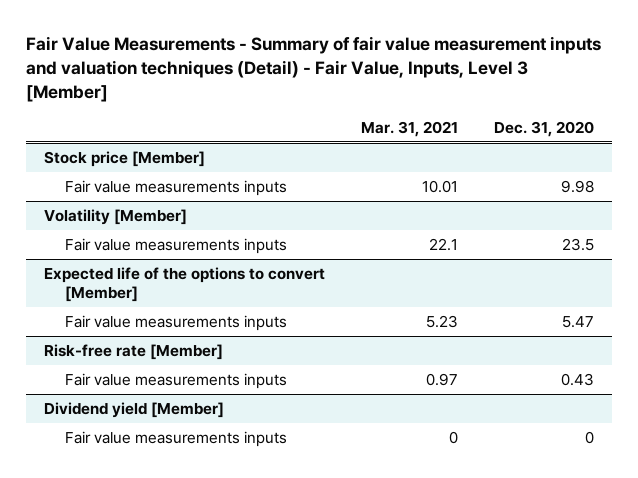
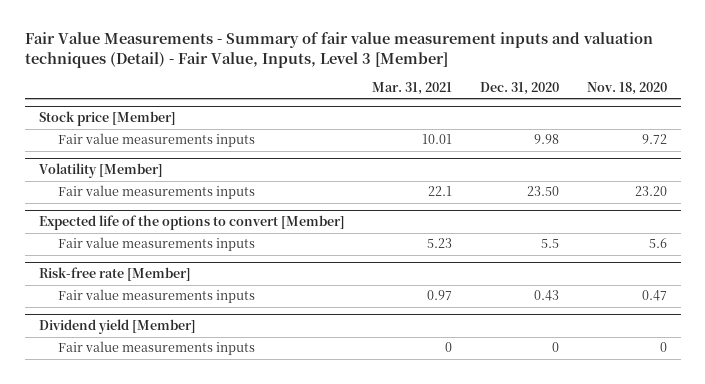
none -> [586,81,667,95] Nov. 18, 2020
[561,237,594,251] 23.5 -> [527,186,560,197] 23.50
[561,315,594,328] 5.47 -> [541,239,560,249] 5.5

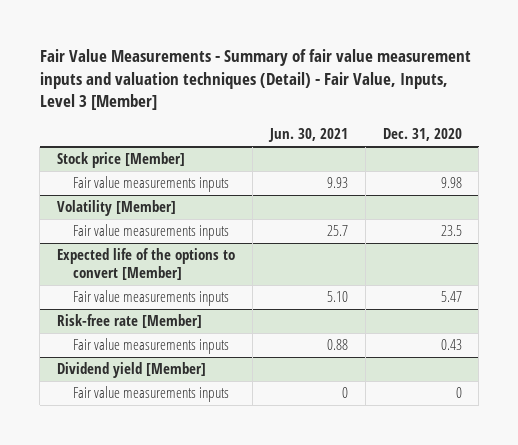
[372,81,453,95] Mar. 31, 2021 -> none
[586,81,667,95] Nov. 18, 2020 -> none
none -> [267,128,348,143] Jun. 30, 2021
[527,186,560,197] 23.50 -> [440,225,462,237] 23.5
[541,239,560,249] 5.5 -> [440,291,462,303] 5.47

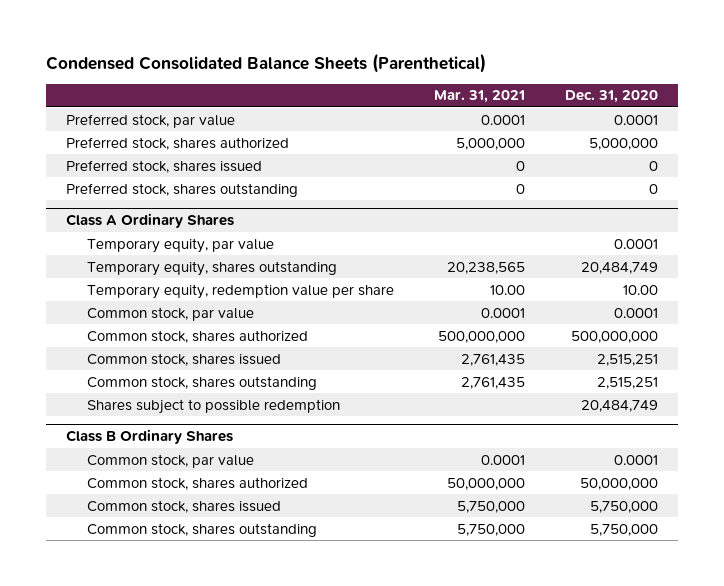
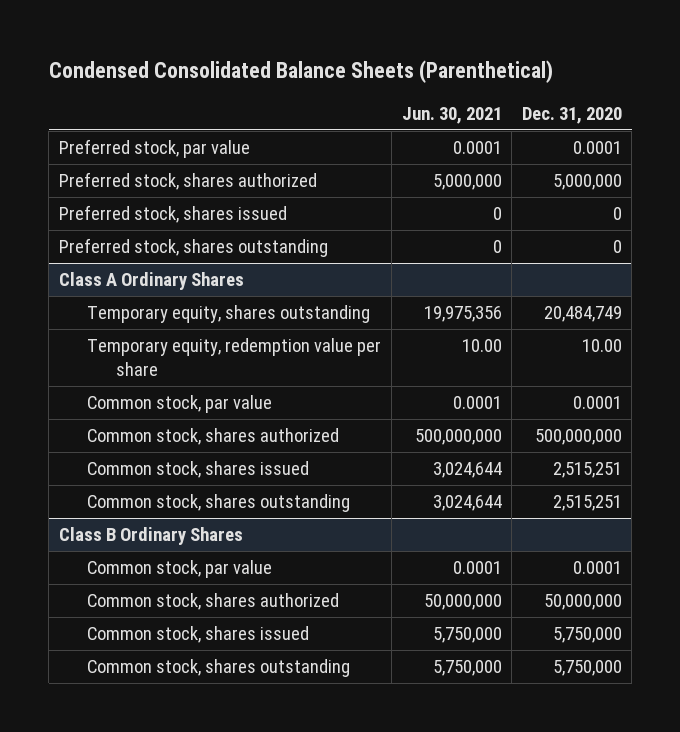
[434,90,526,104] Mar. 31, 2021 -> none
none -> [401,106,502,124] Jun. 30, 2021
[87,237,275,253] Temporary equity, par value -> none
[87,398,341,414] Shares subject to possible redemption -> none

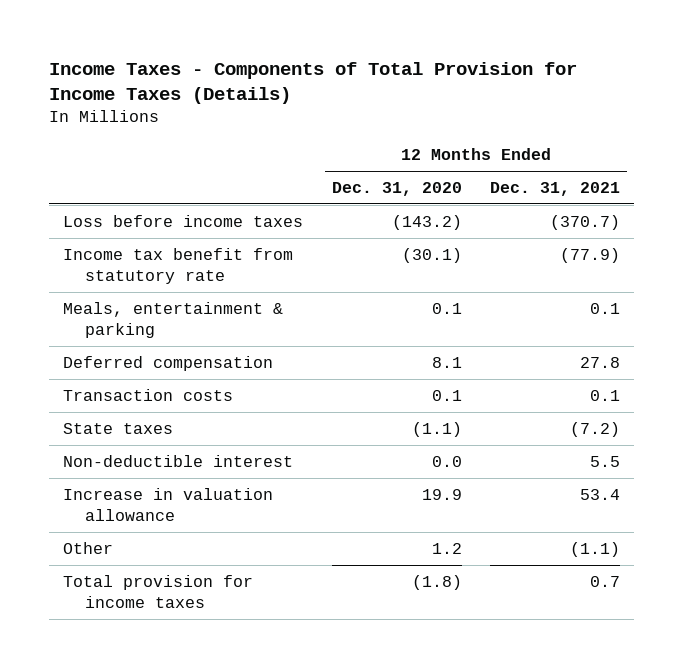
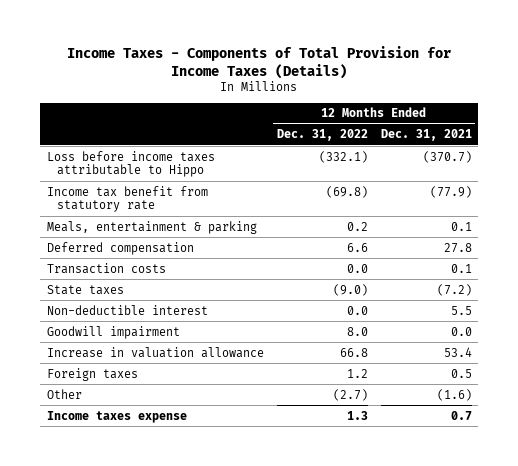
[331,181,462,196] Dec. 31, 2020 -> none
none -> [276,129,368,142] Dec. 31, 2022
[63,214,304,227] Loss before income taxes -> [46,150,215,178] Loss before income taxes attributable to Hippo
none -> [46,325,180,339] Goodwill impairment
none -> [46,367,138,381] Foreign taxes
[570,541,621,557] (1.1) -> [436,388,472,401] (1.6)
[63,574,254,608] Total provision for income taxes -> [46,410,187,423] Income taxes expense

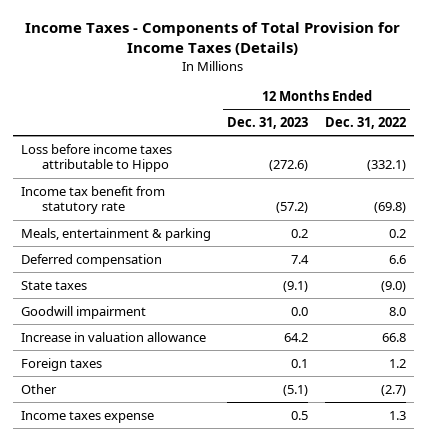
[380,129,472,142] Dec. 31, 2021 -> none
none -> [227,117,309,130] Dec. 31, 2023
[46,262,166,274] Transaction costs -> none
[46,304,208,315] Non-deductible interest -> none

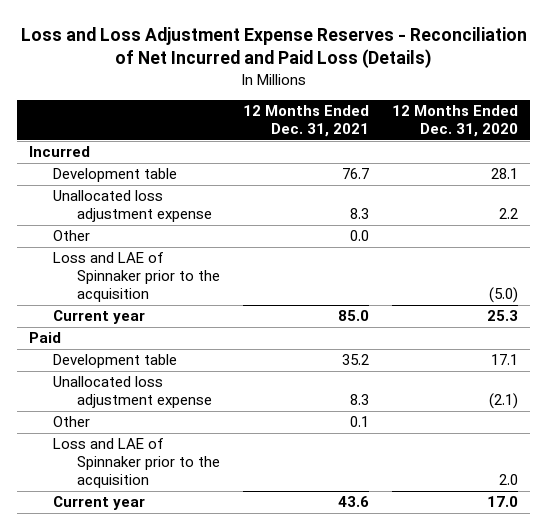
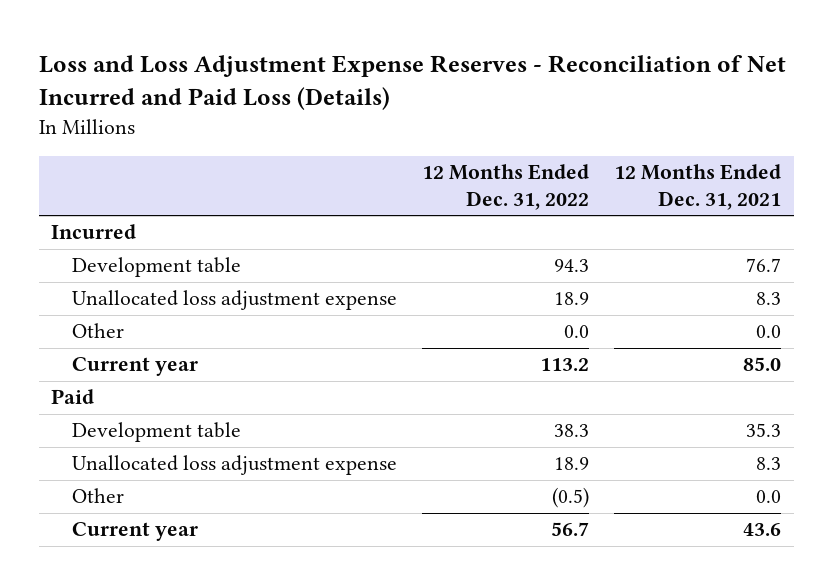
[392,105,519,137] 12 Months Ended Dec. 31, 2020 -> none
none -> [421,164,589,211] 12 Months Ended Dec. 31, 2022
[53,252,220,303] Loss and LAE of Spinnaker prior to the acquisition -> none
[342,354,370,366] 35.2 -> [746,423,782,438] 35.3
[53,438,220,489] Loss and LAE of Spinnaker prior to the acquisition -> none
[350,416,370,428] 0.1 -> [756,490,782,504] 0.0

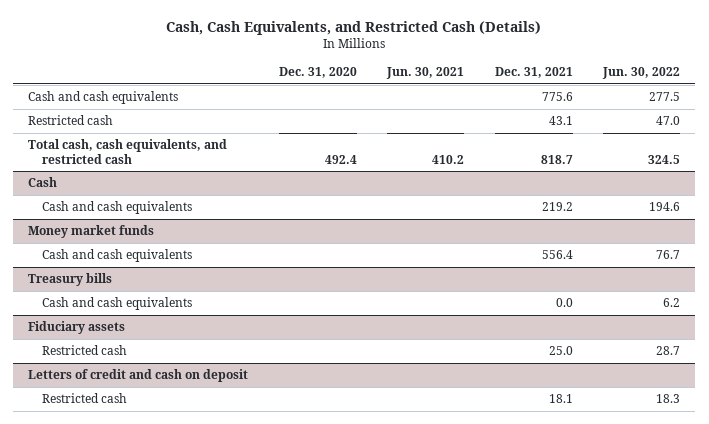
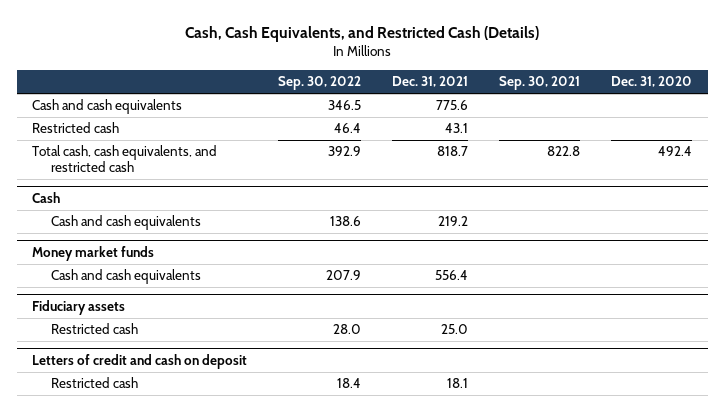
[386,67,465,80] Jun. 30, 2021 -> none
[602,67,681,80] Jun. 30, 2022 -> none
none -> [278,76,362,91] Sep. 30, 2022
none -> [499,76,581,91] Sep. 30, 2021
[28,273,113,287] Treasury bills -> none
[42,297,193,311] Cash and cash equivalents -> none

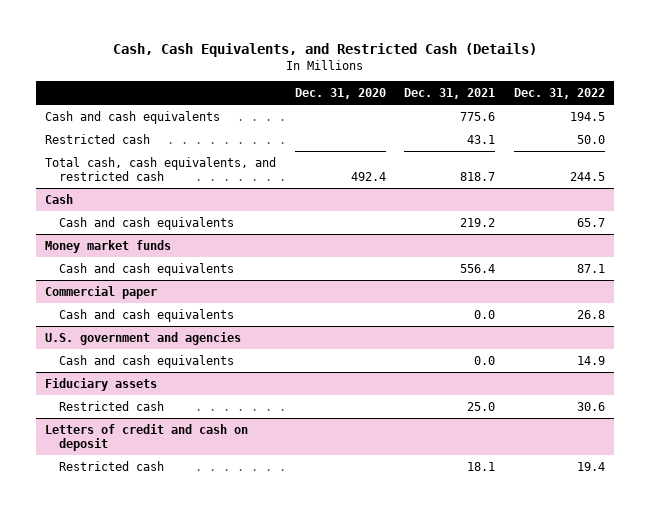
[278,76,362,91] Sep. 30, 2022 -> none
[499,76,581,91] Sep. 30, 2021 -> none
none -> [514,88,606,100] Dec. 31, 2022
none -> [45,285,158,299] Commercial paper
none -> [59,308,235,322] Cash and cash equivalents
none -> [45,331,242,345] U.S. government and agencies
none -> [59,354,235,368] Cash and cash equivalents

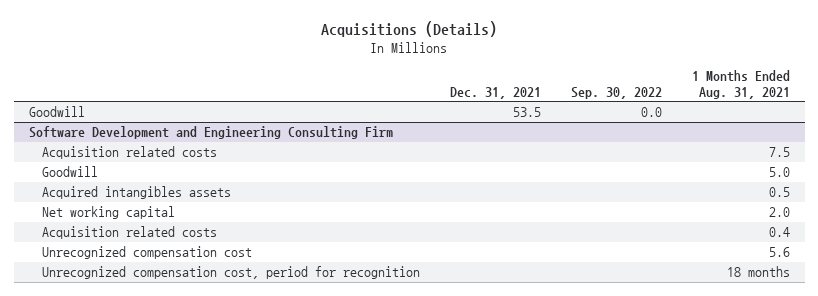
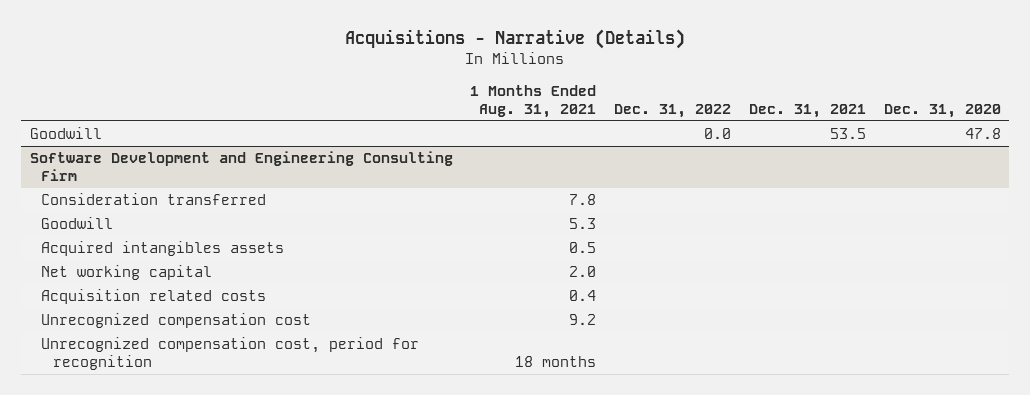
[321,21,498,38] Acquisitions (Details) -> [345,28,686,49] Acquisitions - Narrative (Details)
[570,86,662,99] Sep. 30, 2022 -> none
none -> [614,104,732,119] Dec. 31, 2022
none -> [883,104,1001,119] Dec. 31, 2020
[41,146,217,160] Acquisition related costs -> none
none -> [41,193,267,206] Consideration transferred
[768,167,790,178] 5.0 -> [569,218,597,230] 5.3
[768,247,790,258] 5.6 -> [569,314,597,326] 9.2

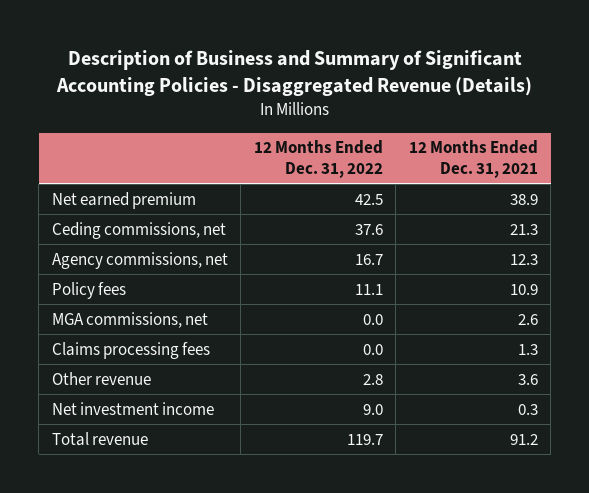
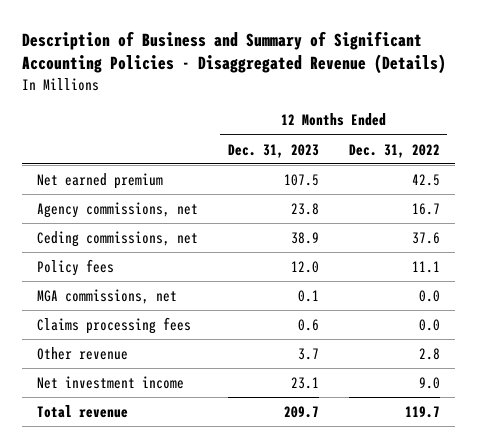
[408,140,538,179] 12 Months Ended Dec. 31, 2021 -> none
none -> [227,143,319,158] Dec. 31, 2023
[51,221,226,239] Ceding commissions, net -> [36,231,198,248] Ceding commissions, net

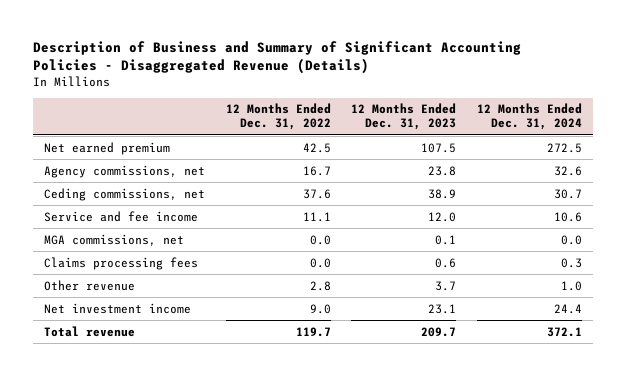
none -> [477,103,583,131] 12 Months Ended Dec. 31, 2024
[36,259,114,277] Policy fees -> [43,210,198,222] Service and fee income

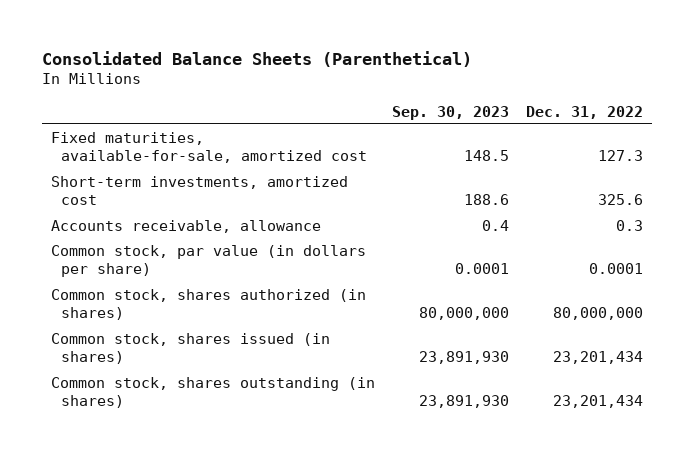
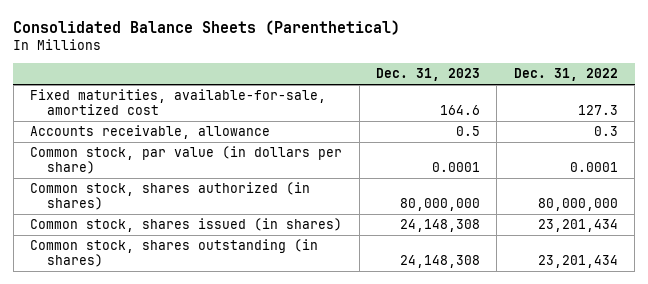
[392,105,510,120] Sep. 30, 2023 -> none
none -> [376,68,481,82] Dec. 31, 2023
[50,175,348,206] Short-term investments, amortized cost -> none

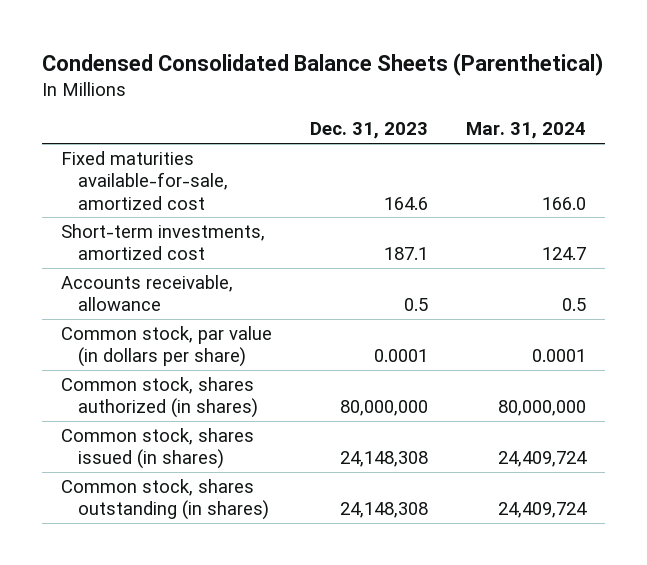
[13,20,401,36] Consolidated Balance Sheets (Parenthetical) -> [41,52,603,76] Condensed Consolidated Balance Sheets (Parenthetical)
[513,68,618,82] Dec. 31, 2022 -> none
none -> [466,122,587,140] Mar. 31, 2024
[30,89,327,116] Fixed maturities, available-for-sale, amortized cost -> [60,150,228,210] Fixed maturities available-for-sale, amortized cost
none -> [60,223,265,261] Short-term investments, amortized cost

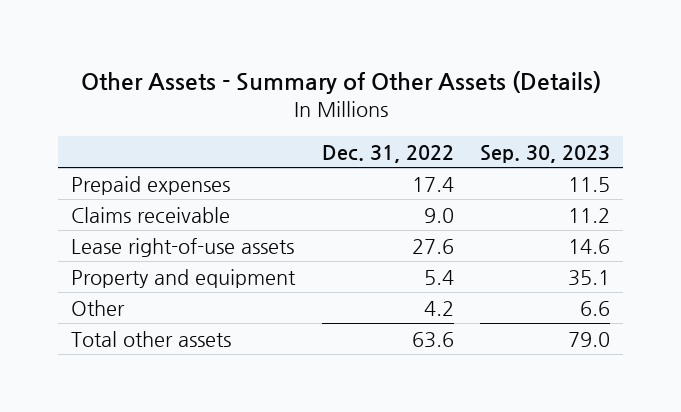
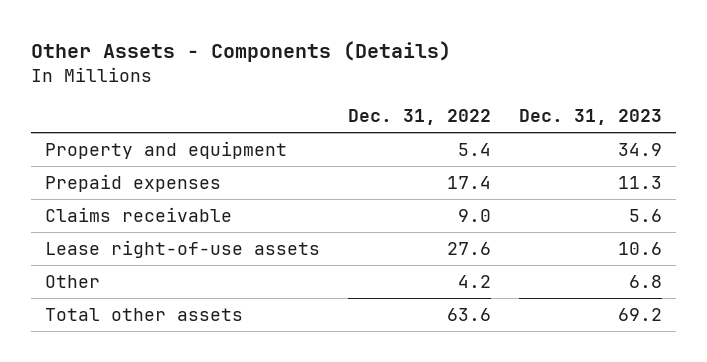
[80,71,601,95] Other Assets - Summary of Other Assets (Details) -> [30,40,451,62] Other Assets - Components (Details)
[479,144,610,163] Sep. 30, 2023 -> none
none -> [518,109,662,126] Dec. 31, 2023
[71,268,297,288] Property and equipment -> [44,140,287,159] Property and equipment

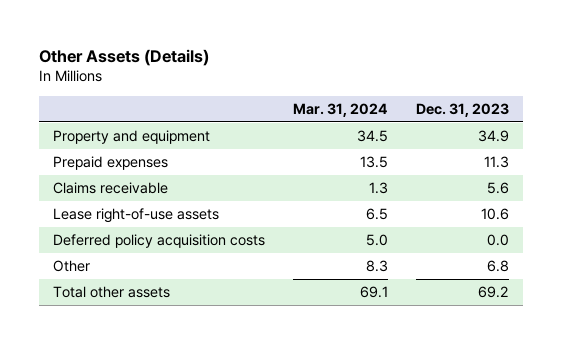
[30,40,451,62] Other Assets - Components (Details) -> [39,48,210,66] Other Assets (Details)
[347,109,491,126] Dec. 31, 2022 -> none
none -> [293,103,389,118] Mar. 31, 2024
none -> [53,234,266,249] Deferred policy acquisition costs

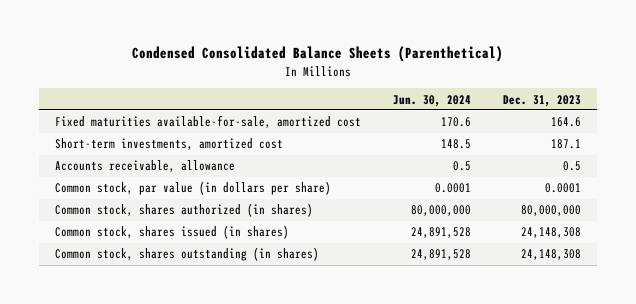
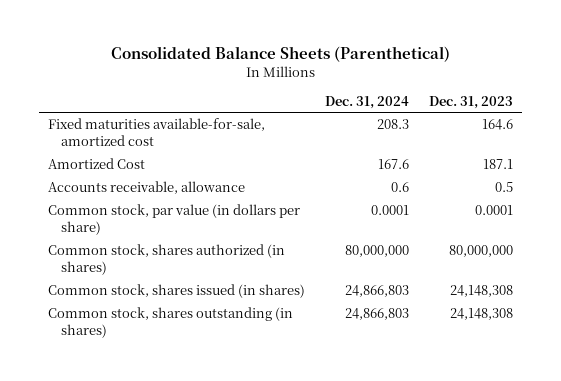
[131,46,503,63] Condensed Consolidated Balance Sheets (Parenthetical) -> [110,46,450,63] Consolidated Balance Sheets (Parenthetical)
[392,94,471,107] Jun. 30, 2024 -> none
none -> [325,95,410,109] Dec. 31, 2024
[54,138,283,151] Short-term investments, amortized cost -> [48,158,146,170] Amortized Cost

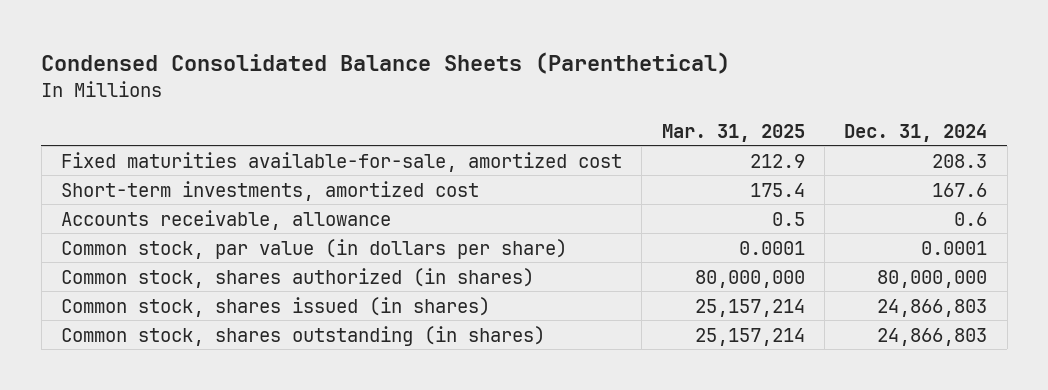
[110,46,450,63] Consolidated Balance Sheets (Parenthetical) -> [41,51,731,74] Condensed Consolidated Balance Sheets (Parenthetical)
[428,95,513,109] Dec. 31, 2023 -> none
none -> [661,123,805,142] Mar. 31, 2025
[48,158,146,170] Amortized Cost -> [60,180,479,201] Short-term investments, amortized cost

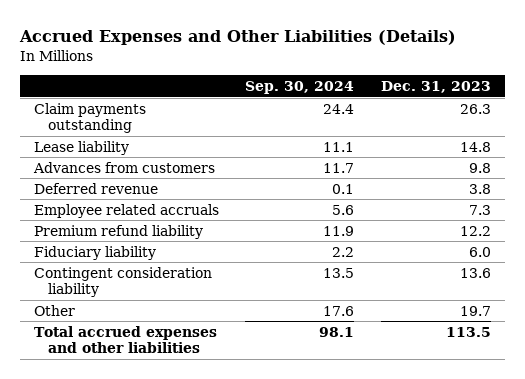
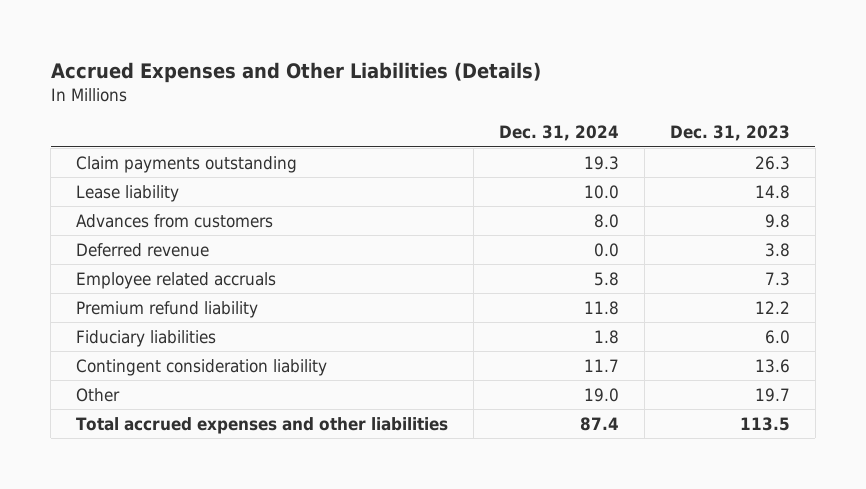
[245,81,355,95] Sep. 30, 2024 -> none
none -> [499,125,620,142] Dec. 31, 2024
[33,245,156,260] Fiduciary liability -> [76,329,217,347] Fiduciary liabilities

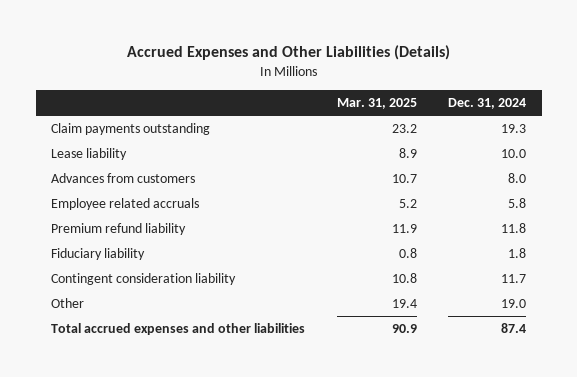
[669,125,790,142] Dec. 31, 2023 -> none
none -> [336,98,417,110] Mar. 31, 2025
[76,242,210,257] Deferred revenue -> none
[76,329,217,347] Fiduciary liabilities -> [51,248,146,261] Fiduciary liability

